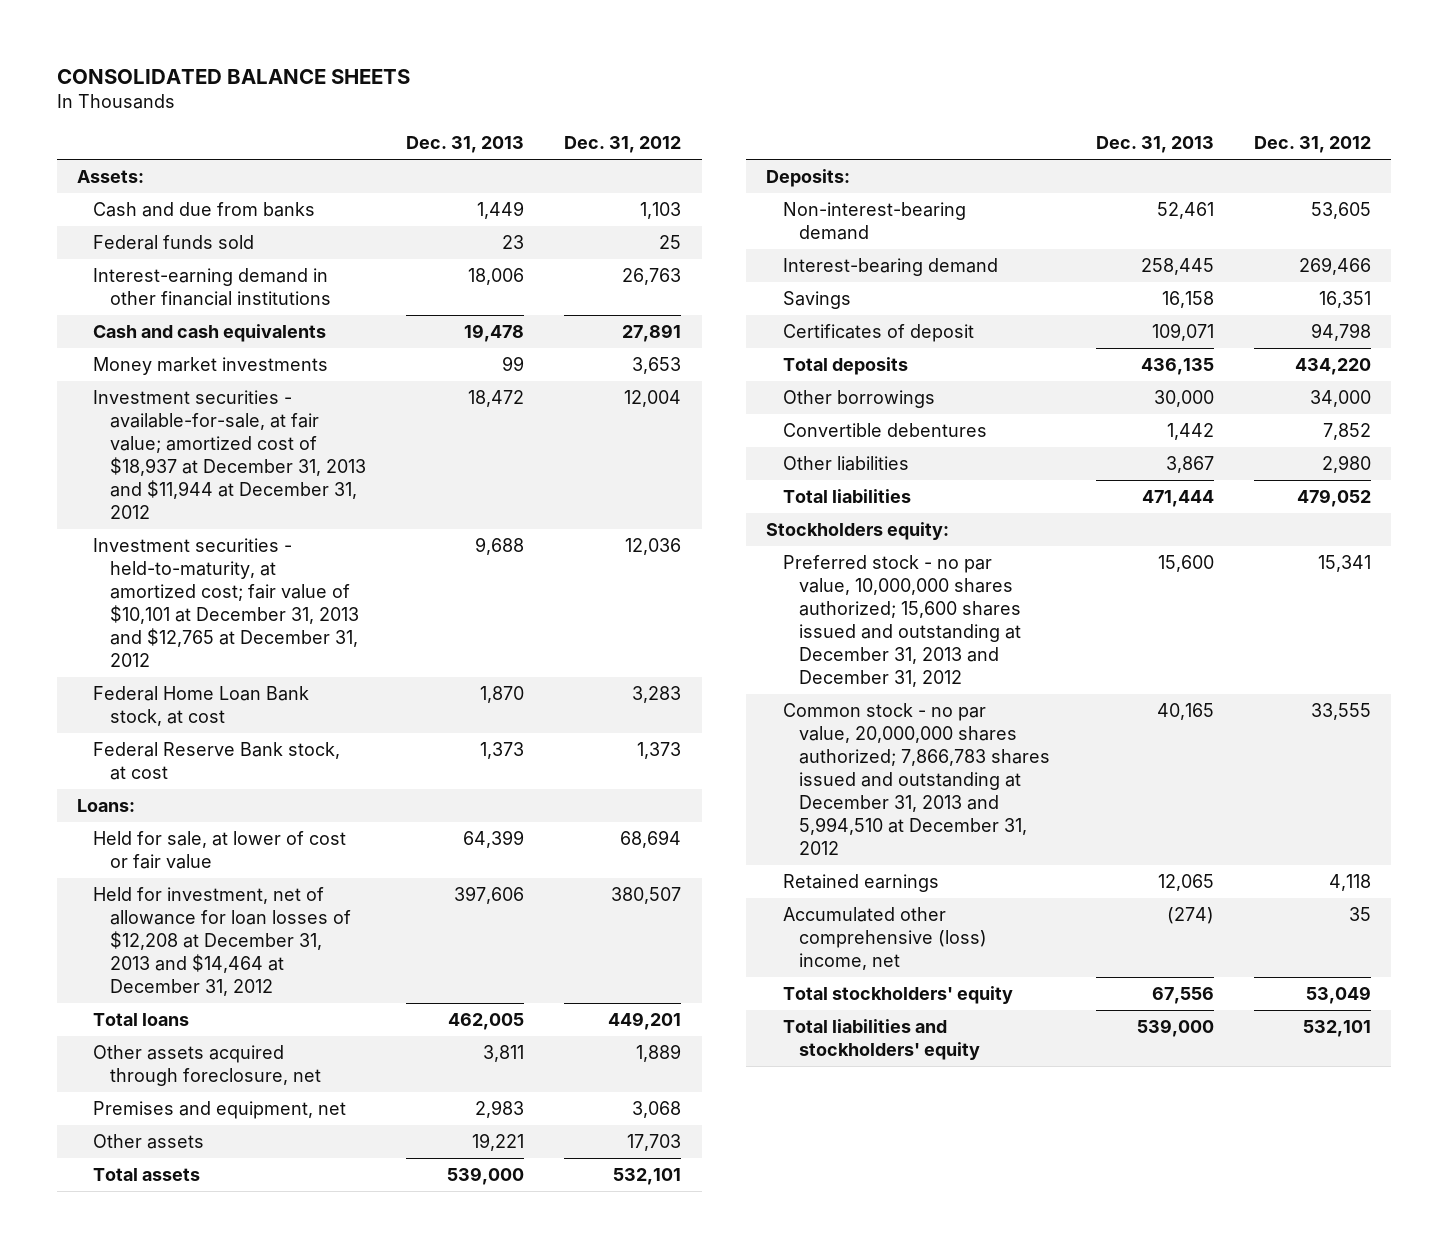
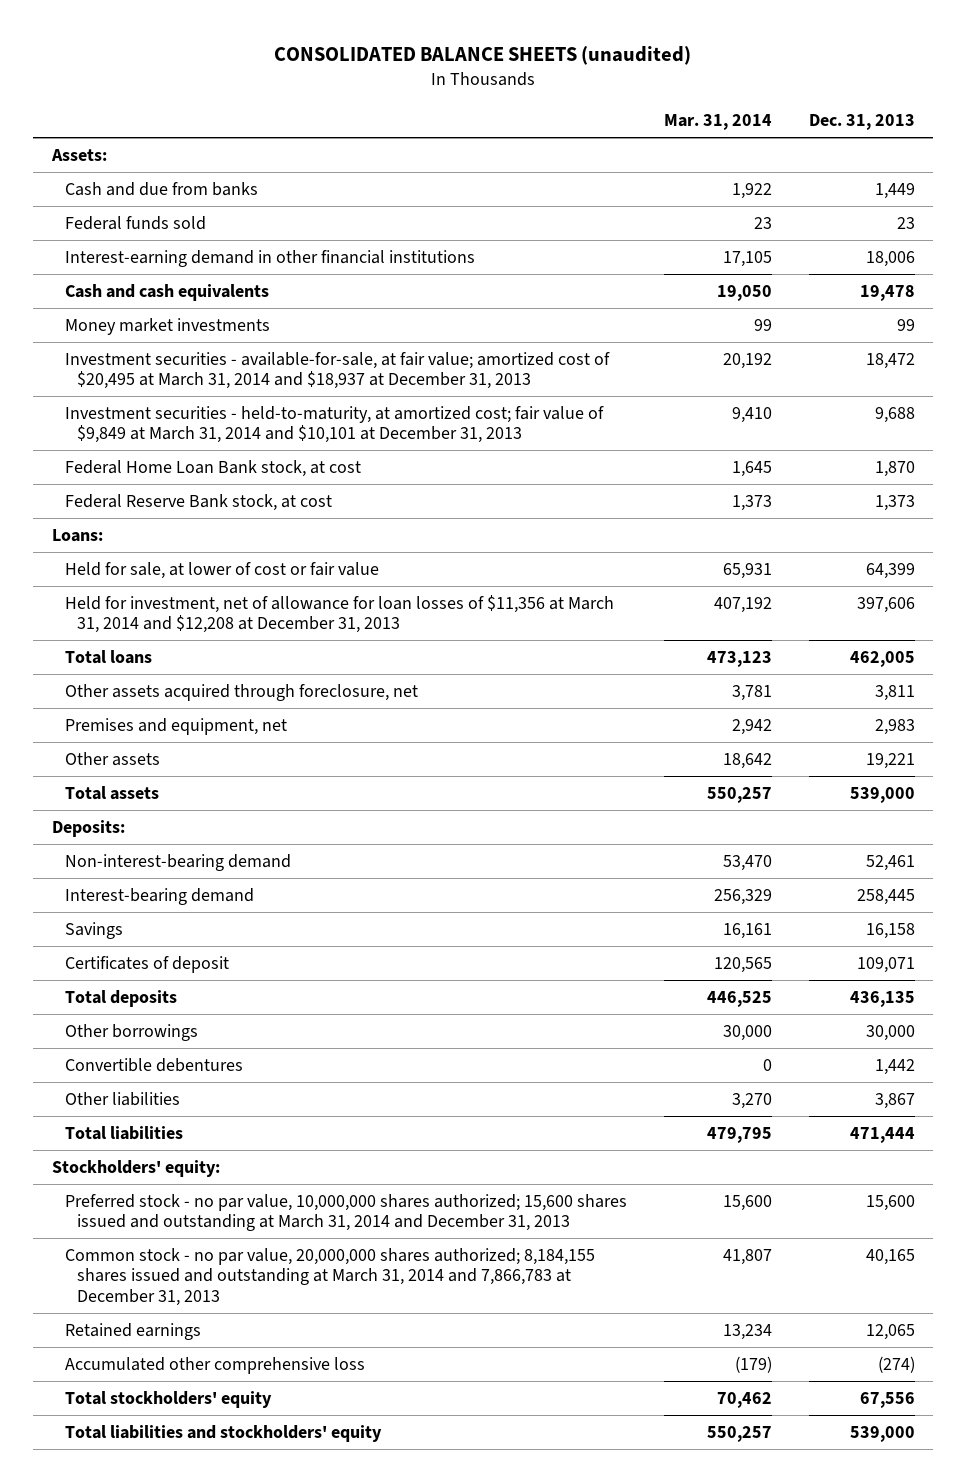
[56,69,410,85] CONSOLIDATED BALANCE SHEETS -> [274,46,692,66] CONSOLIDATED BALANCE SHEETS (unaudited)
[564,135,682,153] Dec. 31, 2012 -> none
none -> [663,114,772,131] Mar. 31, 2014
[93,390,366,519] Investment securities - available-for-sale, at fair value; amortized cost of $18,937 at December 31, 2013 and $11,944 at December 31, 2012 -> [64,351,610,390] Investment securities - available-for-sale, at fair value; amortized cost of $20,495 at March 31, 2014 and $18,937 at December 31, 2013
[93,538,359,667] Investment securities - held-to-maturity, at amortized cost; fair value of $10,101 at December 31, 2013 and $12,765 at December 31, 2012 -> [64,405,604,444] Investment securities - held-to-maturity, at amortized cost; fair value of $9,849 at March 31, 2014 and $10,101 at December 31, 2013
[93,887,351,996] Held for investment, net of allowance for loan losses of $12,208 at December 31, 2013 and $14,464 at December 31, 2012 -> [64,594,614,634] Held for investment, net of allowance for loan losses of $11,356 at March 31, 2014 and $12,208 at December 31, 2013
[766,522,950,541] Stockholders equity: -> [51,1159,220,1177] Stockholders' equity:
[782,555,1022,687] Preferred stock - no par value, 10,000,000 shares authorized; 15,600 shares issued and outstanding at December 31, 2013 and December 31, 2012 -> [64,1193,627,1232] Preferred stock - no par value, 10,000,000 shares authorized; 15,600 shares issued and outstanding at March 31, 2014 and December 31, 2013
[782,703,1051,855] Common stock - no par value, 20,000,000 shares authorized; 7,866,783 shares issued and outstanding at December 31, 2013 and 5,994,510 at December 31, 2012 -> [64,1247,595,1307] Common stock - no par value, 20,000,000 shares authorized; 8,184,155 shares issued and outstanding at March 31, 2014 and 7,866,783 at December 31, 2013
[782,907,988,970] Accumulated other comprehensive (loss) income, net -> [64,1356,365,1374] Accumulated other comprehensive loss

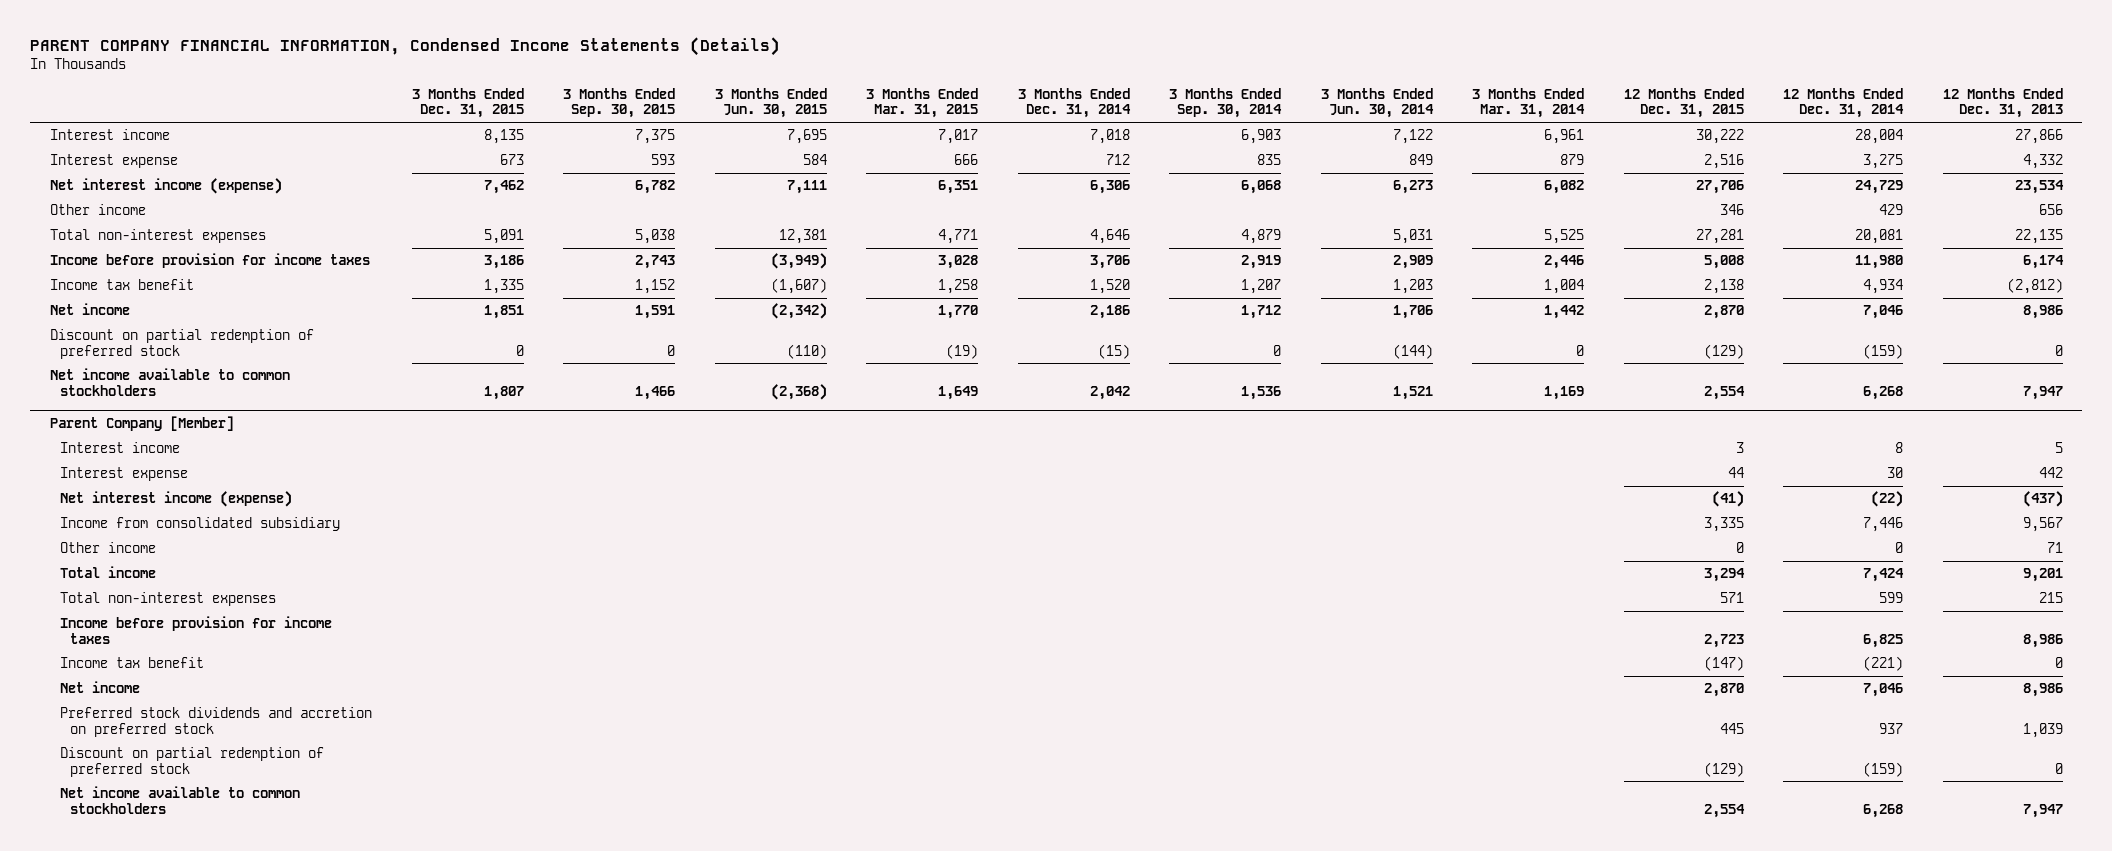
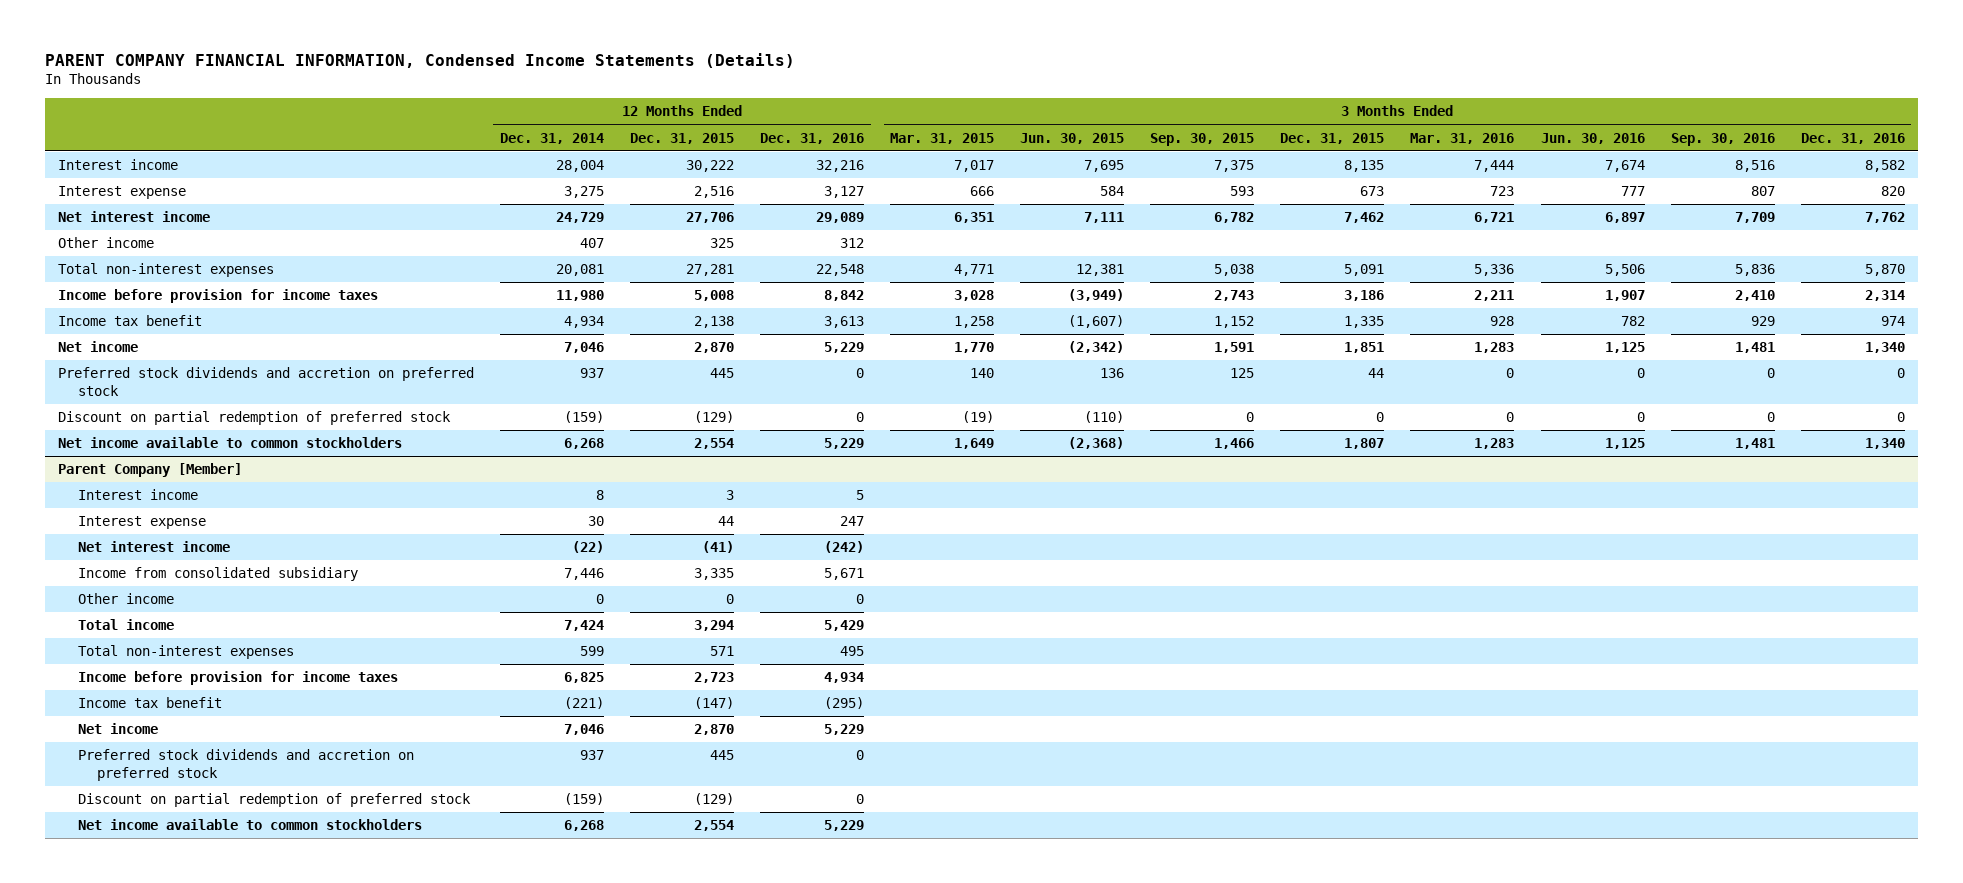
[1017,87,1131,119] 3 Months Ended Dec. 31, 2014 -> none
[1169,87,1283,119] 3 Months Ended Sep. 30, 2014 -> none
[1320,87,1434,119] 3 Months Ended Jun. 30, 2014 -> none
[1472,87,1586,119] 3 Months Ended Mar. 31, 2014 -> none
[1942,87,2063,119] 12 Months Ended Dec. 31, 2013 -> none
none -> [760,132,865,144] Dec. 31, 2016
none -> [1410,132,1515,144] Mar. 31, 2016
none -> [1540,132,1645,144] Jun. 30, 2016
none -> [1670,132,1775,146] Sep. 30, 2016
none -> [1800,132,1905,144] Dec. 31, 2016
[49,178,282,195] Net interest income (expense) -> [57,211,210,223] Net interest income
[1719,204,1744,216] 346 -> [709,238,734,249] 325
[1879,204,1904,216] 429 -> [579,238,604,249] 407
none -> [57,367,474,396] Preferred stock dividends and accretion on preferred stock
[60,491,293,508] Net interest income (expense) -> [77,541,230,553] Net interest income

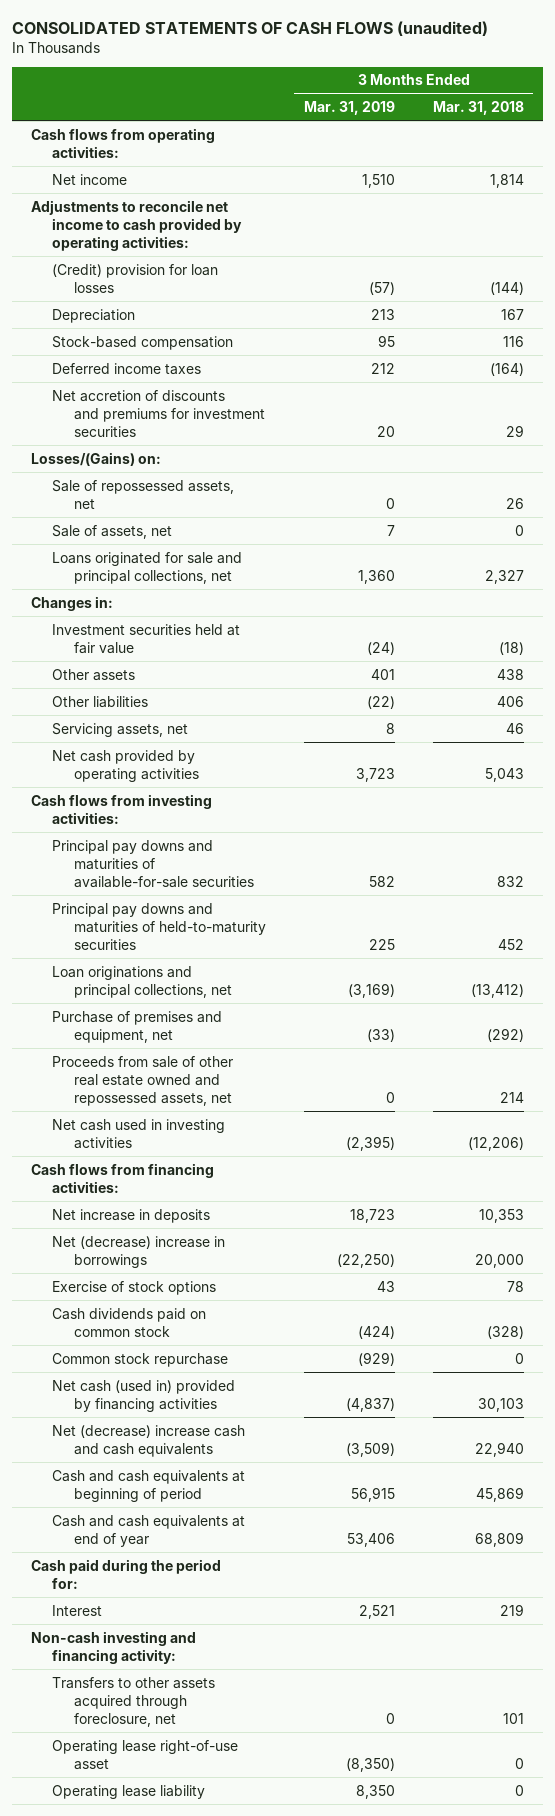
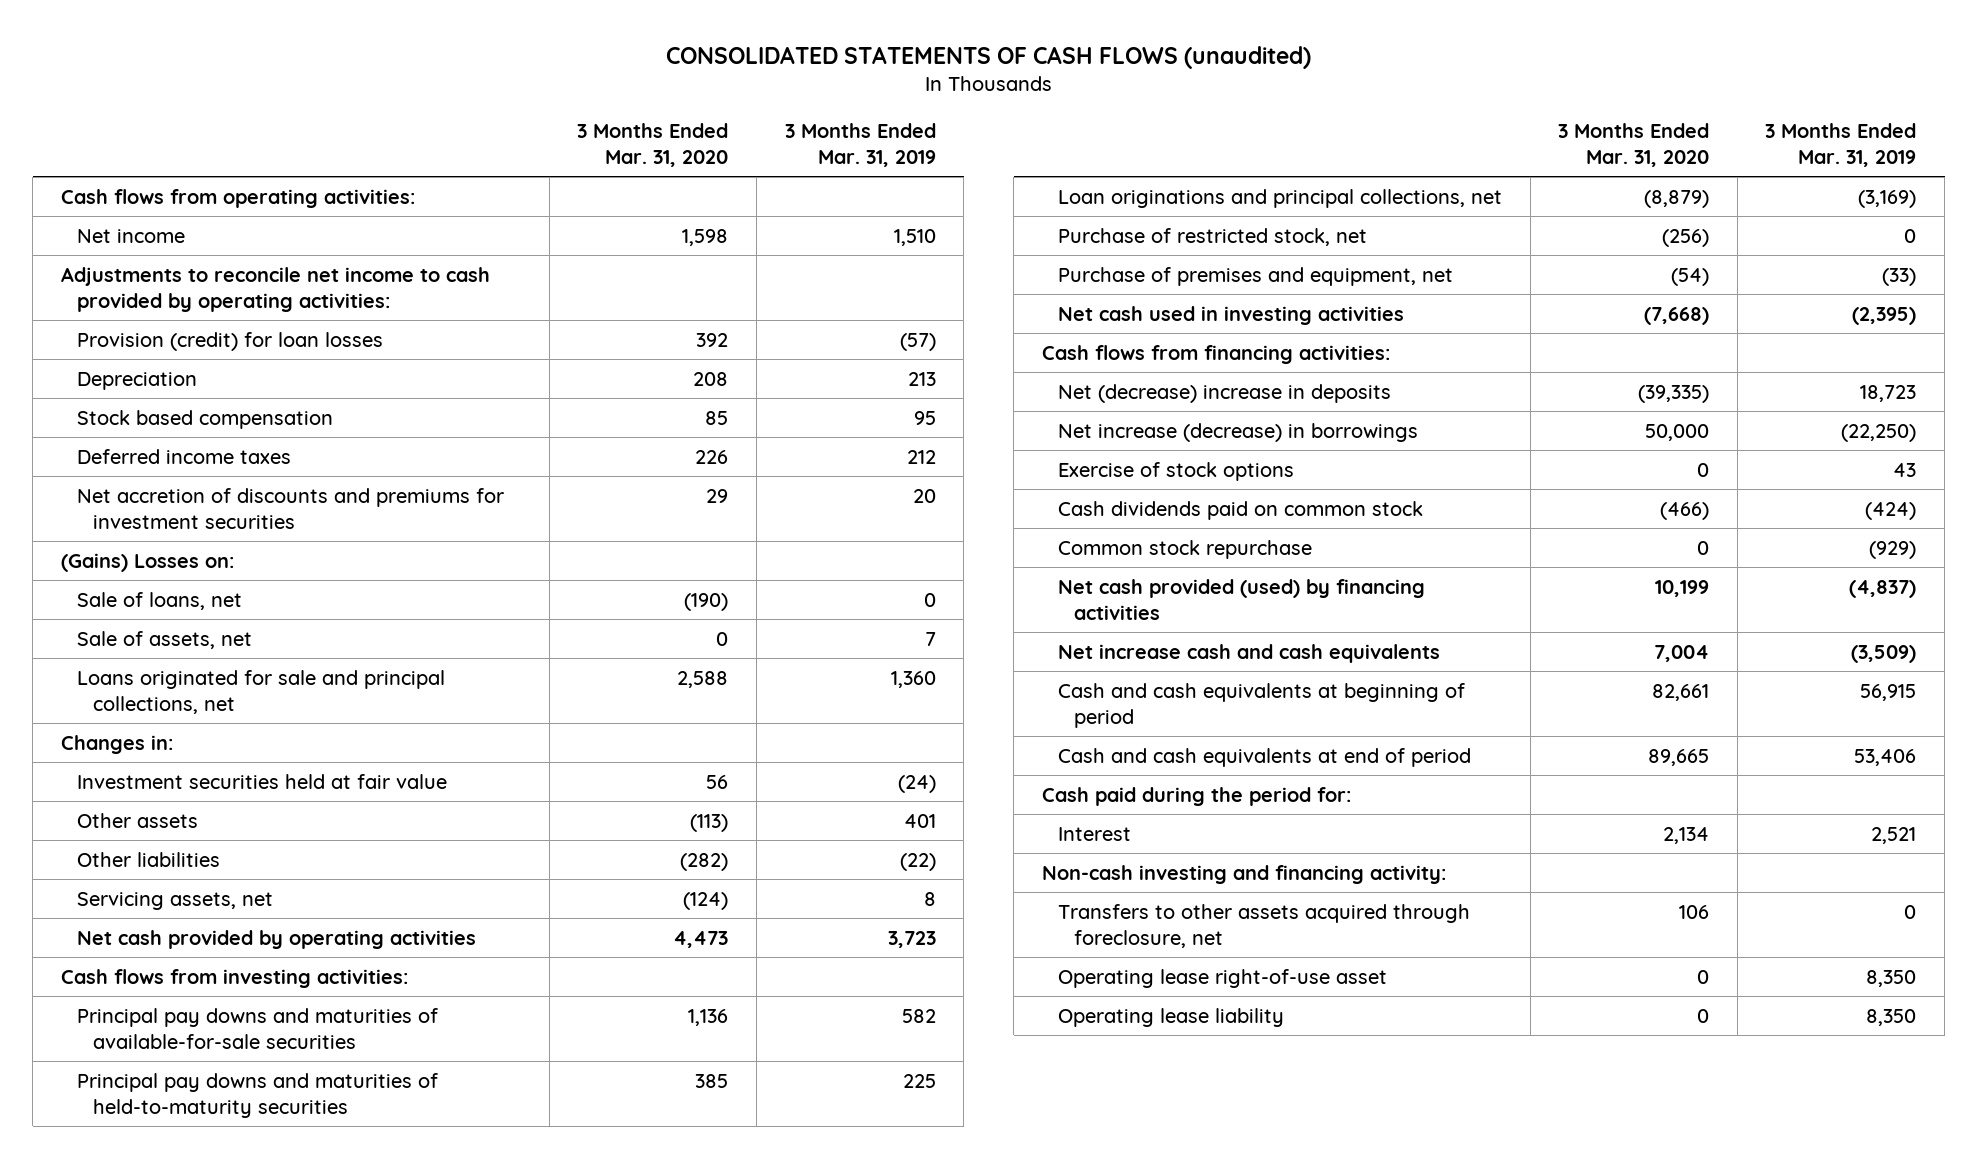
[432,101,524,116] Mar. 31, 2018 -> none
none -> [577,123,729,167] 3 Months Ended Mar. 31, 2020
[52,263,219,293] (Credit) provision for loan losses -> [76,331,383,351] Provision (credit) for loan losses
[52,335,234,350] Stock-based compensation -> [76,409,333,429] Stock based compensation
[31,451,162,466] Losses/(Gains) on: -> [61,552,235,572] (Gains) Losses on:
[52,479,235,509] Sale of repossessed assets, net -> [76,591,242,610] Sale of loans, net
none -> [1057,227,1367,246] Purchase of restricted stock, net
[52,1055,234,1106] Proceeds from sale of other real estate owned and repossessed assets, net -> none
[52,1208,211,1223] Net increase in deposits -> [1057,383,1391,403] Net (decrease) increase in deposits
[52,1235,226,1268] Net (decrease) increase in borrowings -> [1057,422,1418,442] Net increase (decrease) in borrowings
[52,1379,236,1412] Net cash (used in) provided by financing activities -> [1057,578,1425,620] Net cash provided (used) by financing activities
[52,1424,246,1457] Net (decrease) increase cash and cash equivalents -> [1057,643,1440,663] Net increase cash and cash equivalents
[52,1514,246,1547] Cash and cash equivalents at end of year -> [1057,747,1471,767] Cash and cash equivalents at end of period
[345,1757,395,1772] (8,350) -> [1866,969,1917,987] 8,350

